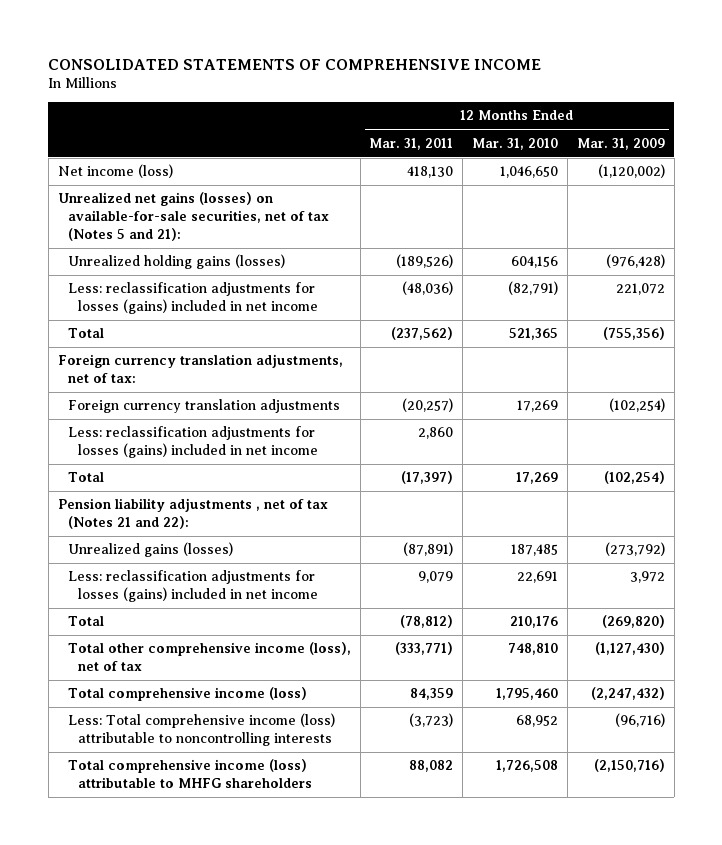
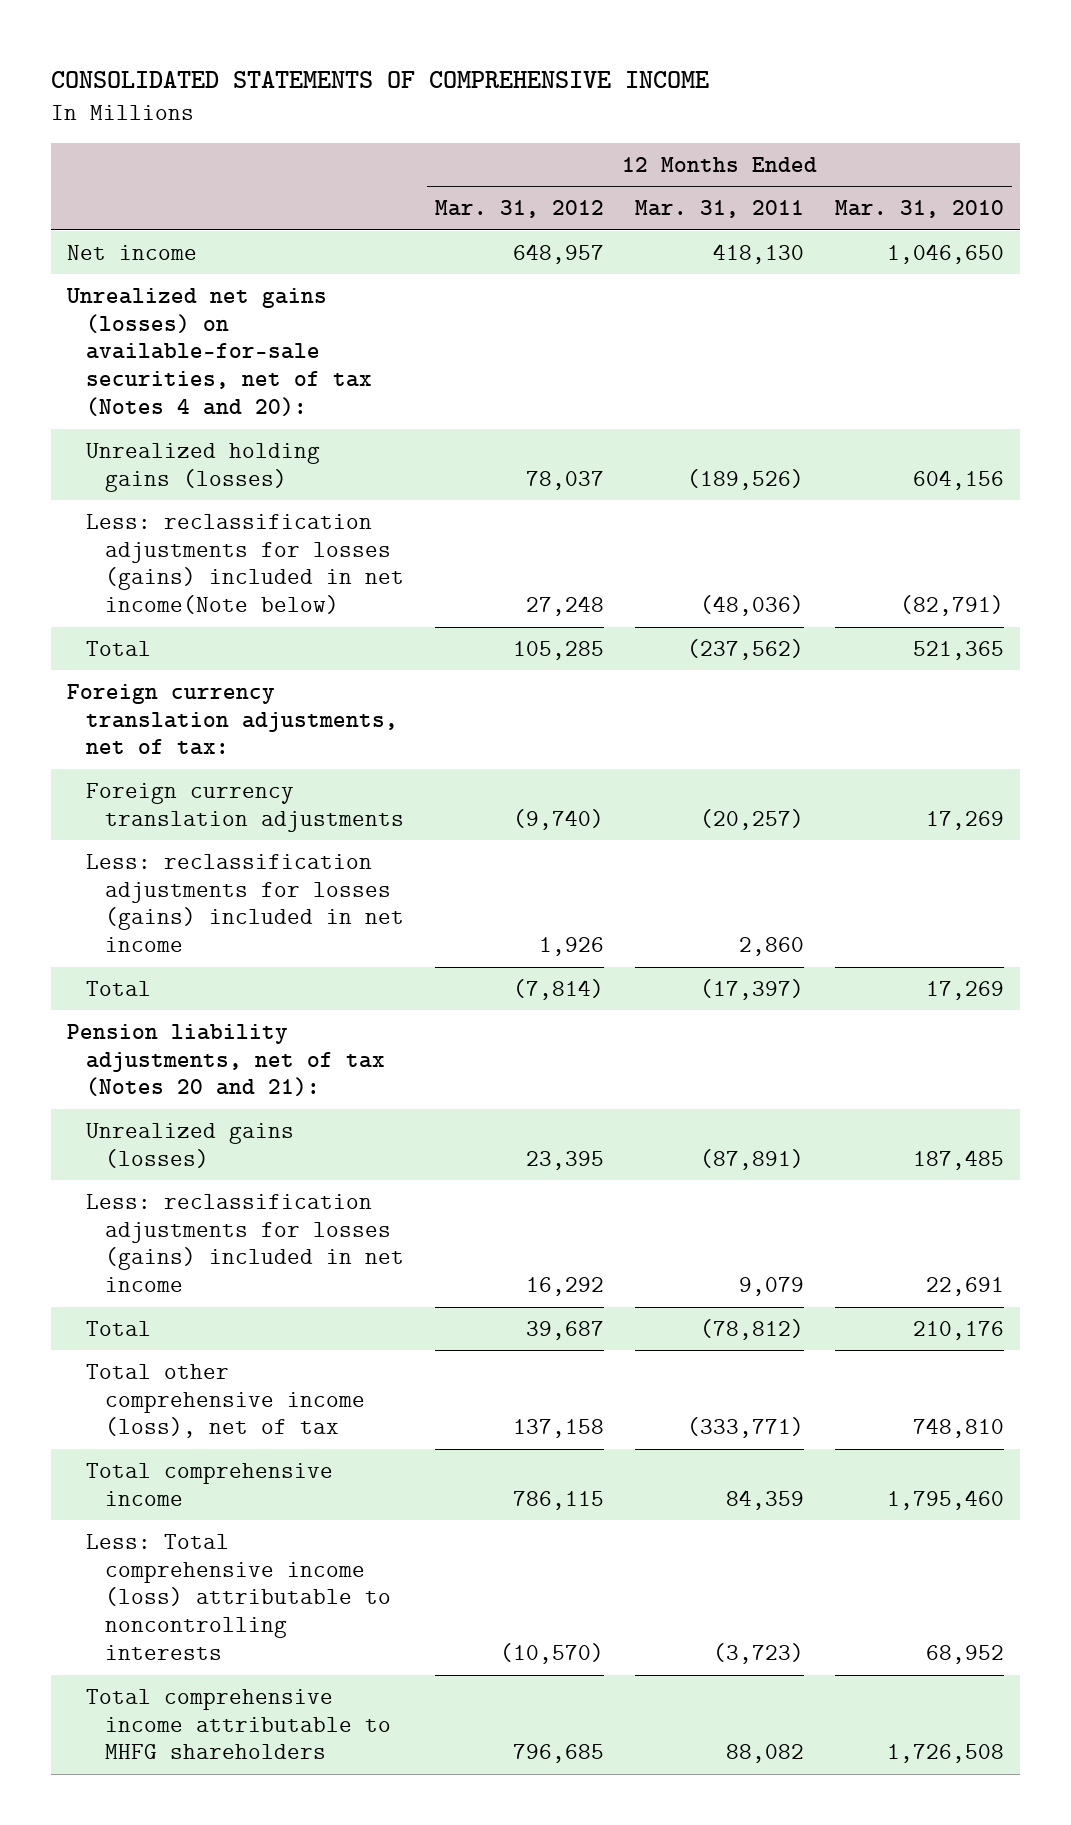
[576,137,665,150] Mar. 31, 2009 -> none
none -> [435,200,605,219] Mar. 31, 2012
[57,164,173,179] Net income (loss) -> [66,244,197,260] Net income
[57,192,329,241] Unrealized net gains (losses) on available-for-sale securities, net of tax (Notes 5 and 21): -> [65,287,372,417] Unrealized net gains (losses) on available-for-sale securities, net of tax (Notes 4 and 20):
[67,282,318,315] Less: reclassification adjustments for losses (gains) included in net income -> [85,513,405,615] Less: reclassification adjustments for losses (gains) included in net income(Note below)
[57,498,328,530] Pension liability adjustments , net of tax (Notes 21 and 22): -> [66,1023,385,1097] Pension liability adjustments, net of tax (Notes 20 and 21):
[67,687,307,702] Total comprehensive income (loss) -> [85,1462,333,1506] Total comprehensive income
[67,759,312,789] Total comprehensive income (loss) attributable to MHFG shareholders -> [85,1688,392,1760] Total comprehensive income attributable to MHFG shareholders

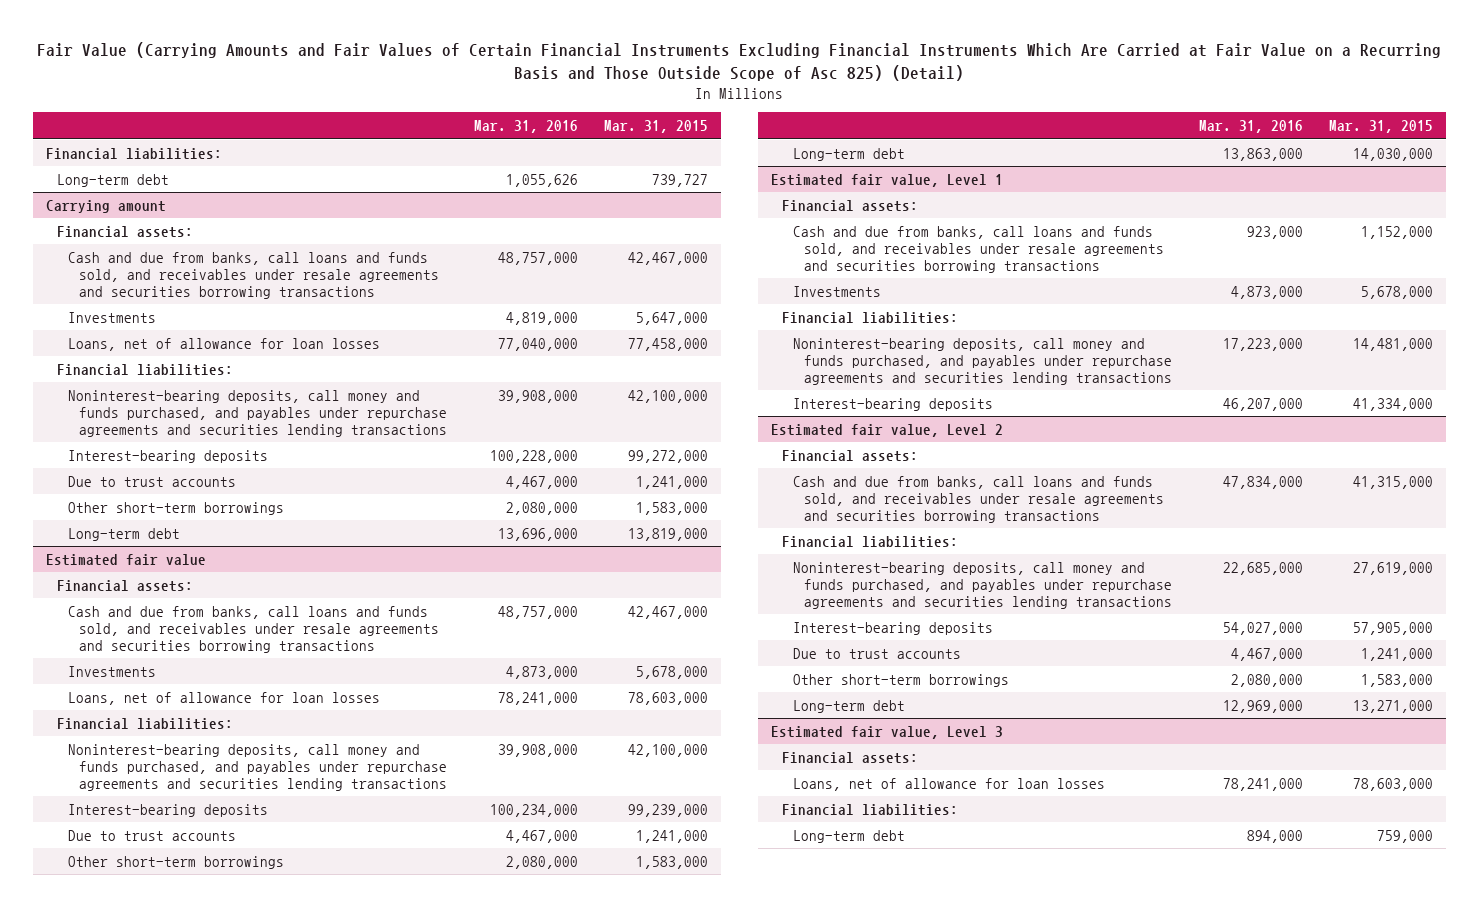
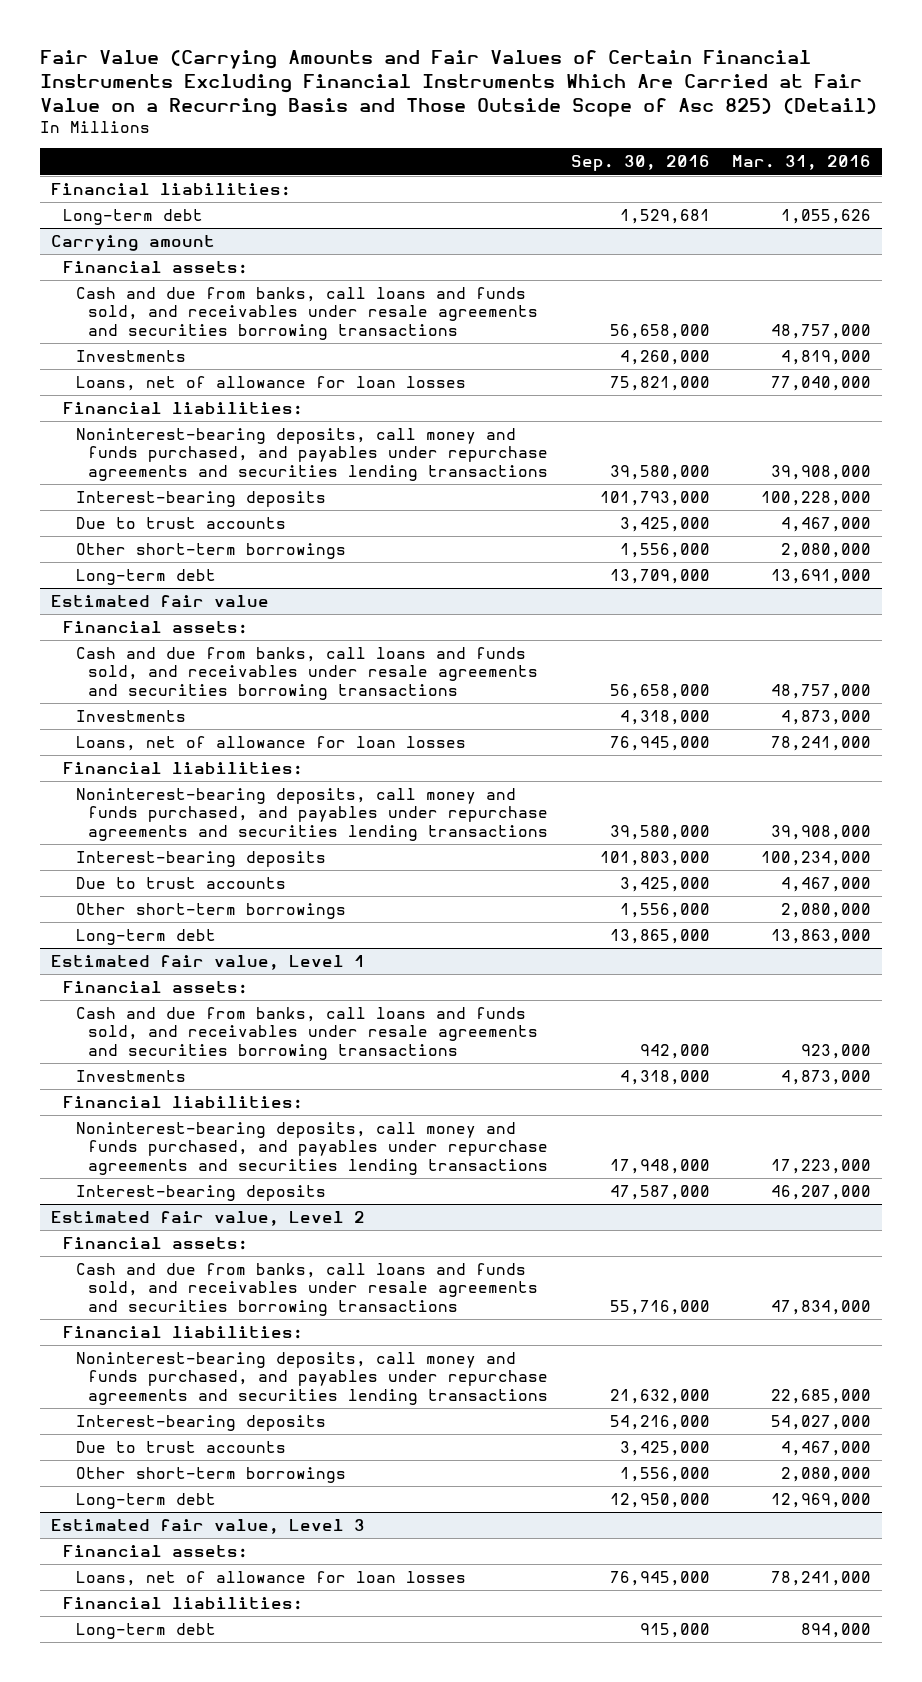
[603,120,708,134] Mar. 31, 2015 -> none
none -> [570,155,710,172] Sep. 30, 2016
[497,527,578,541] 13,696,000 -> [770,569,871,585] 13,691,000

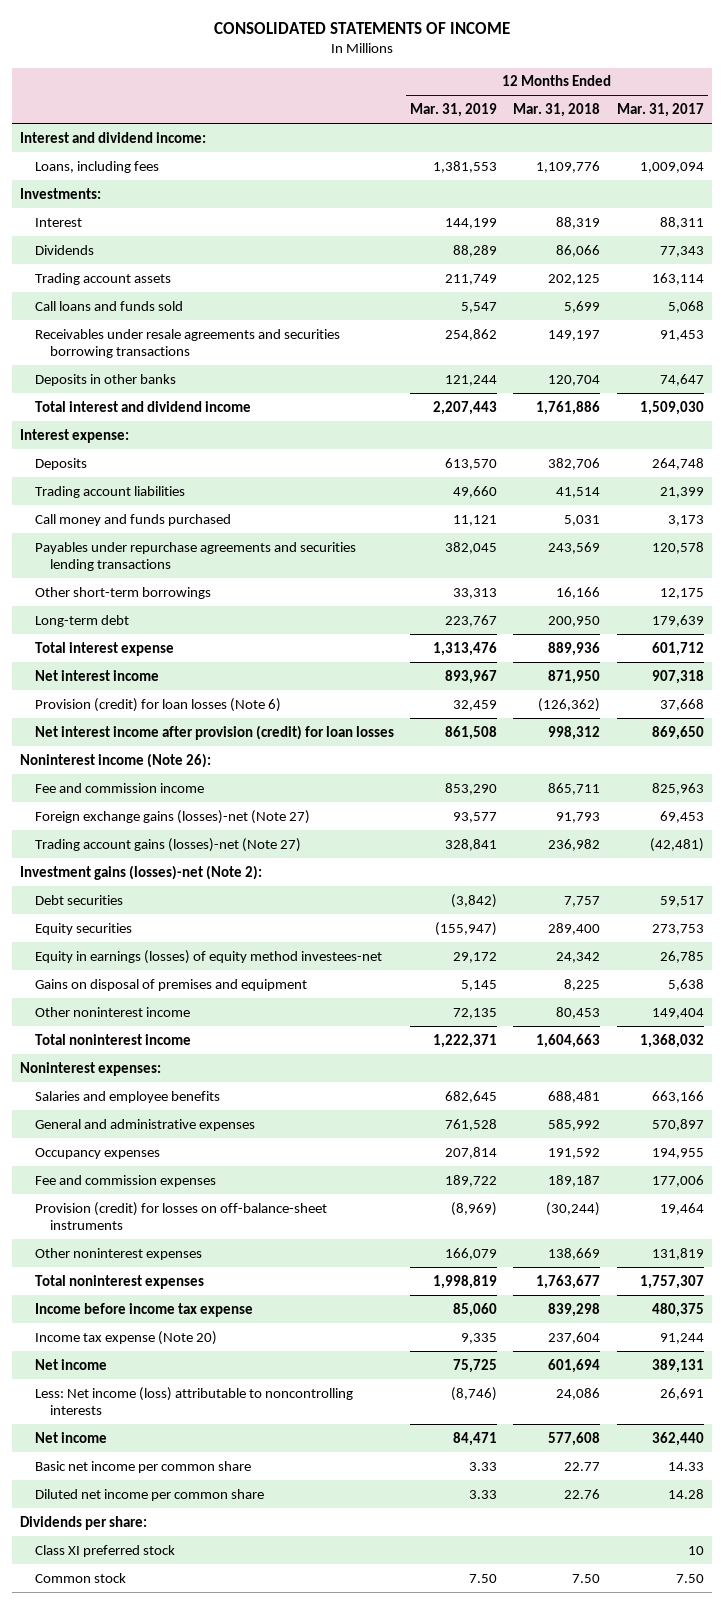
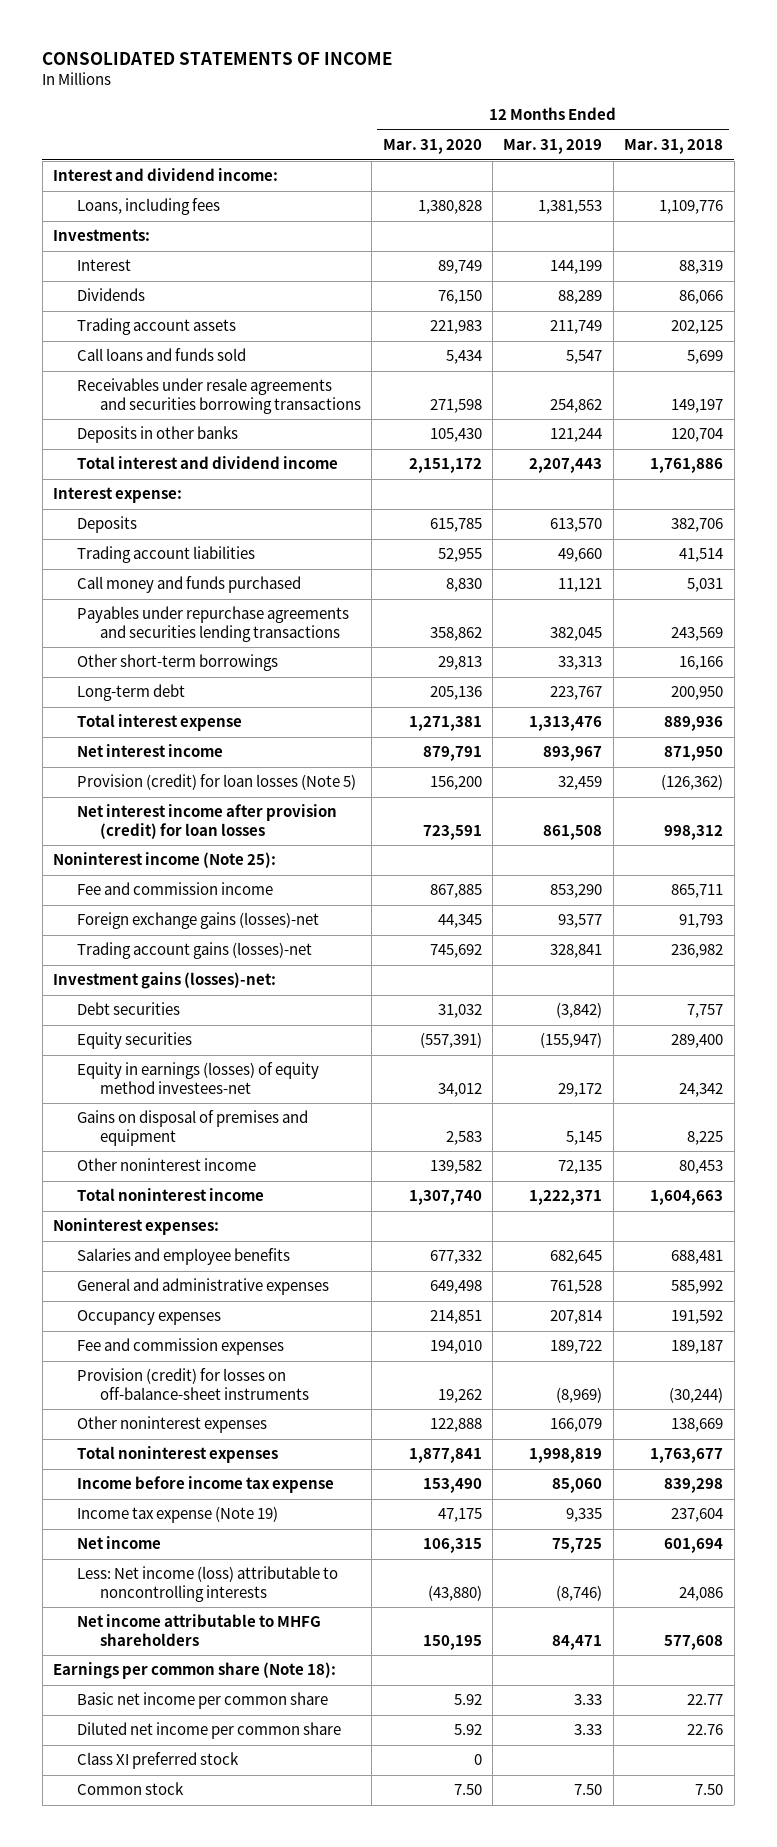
[616,103,704,118] Mar. 31, 2017 -> none
none -> [382,139,482,155] Mar. 31, 2020
[34,697,281,712] Provision (credit) for loan losses (Note 6) -> [76,774,356,791] Provision (credit) for loan losses (Note 5)
[19,752,211,768] Noninterest income (Note 26): -> [53,852,277,869] Noninterest income (Note 25):
[34,809,310,824] Foreign exchange gains (losses)-net (Note 27) -> [76,912,319,930] Foreign exchange gains (losses)-net
[34,837,301,852] Trading account gains (losses)-net (Note 27) -> [76,942,312,960] Trading account gains (losses)-net
[19,864,262,880] Investment gains (losses)-net (Note 2): -> [53,972,277,990] Investment gains (losses)-net:
[34,1330,217,1345] Income tax expense (Note 20) -> [76,1506,278,1524] Income tax expense (Note 19)
[34,1431,107,1443] Net income -> [76,1614,321,1646] Net income attributable to MHFG shareholders
none -> [53,1662,337,1680] Earnings per common share (Note 18):
[19,1515,147,1530] Dividends per share: -> none

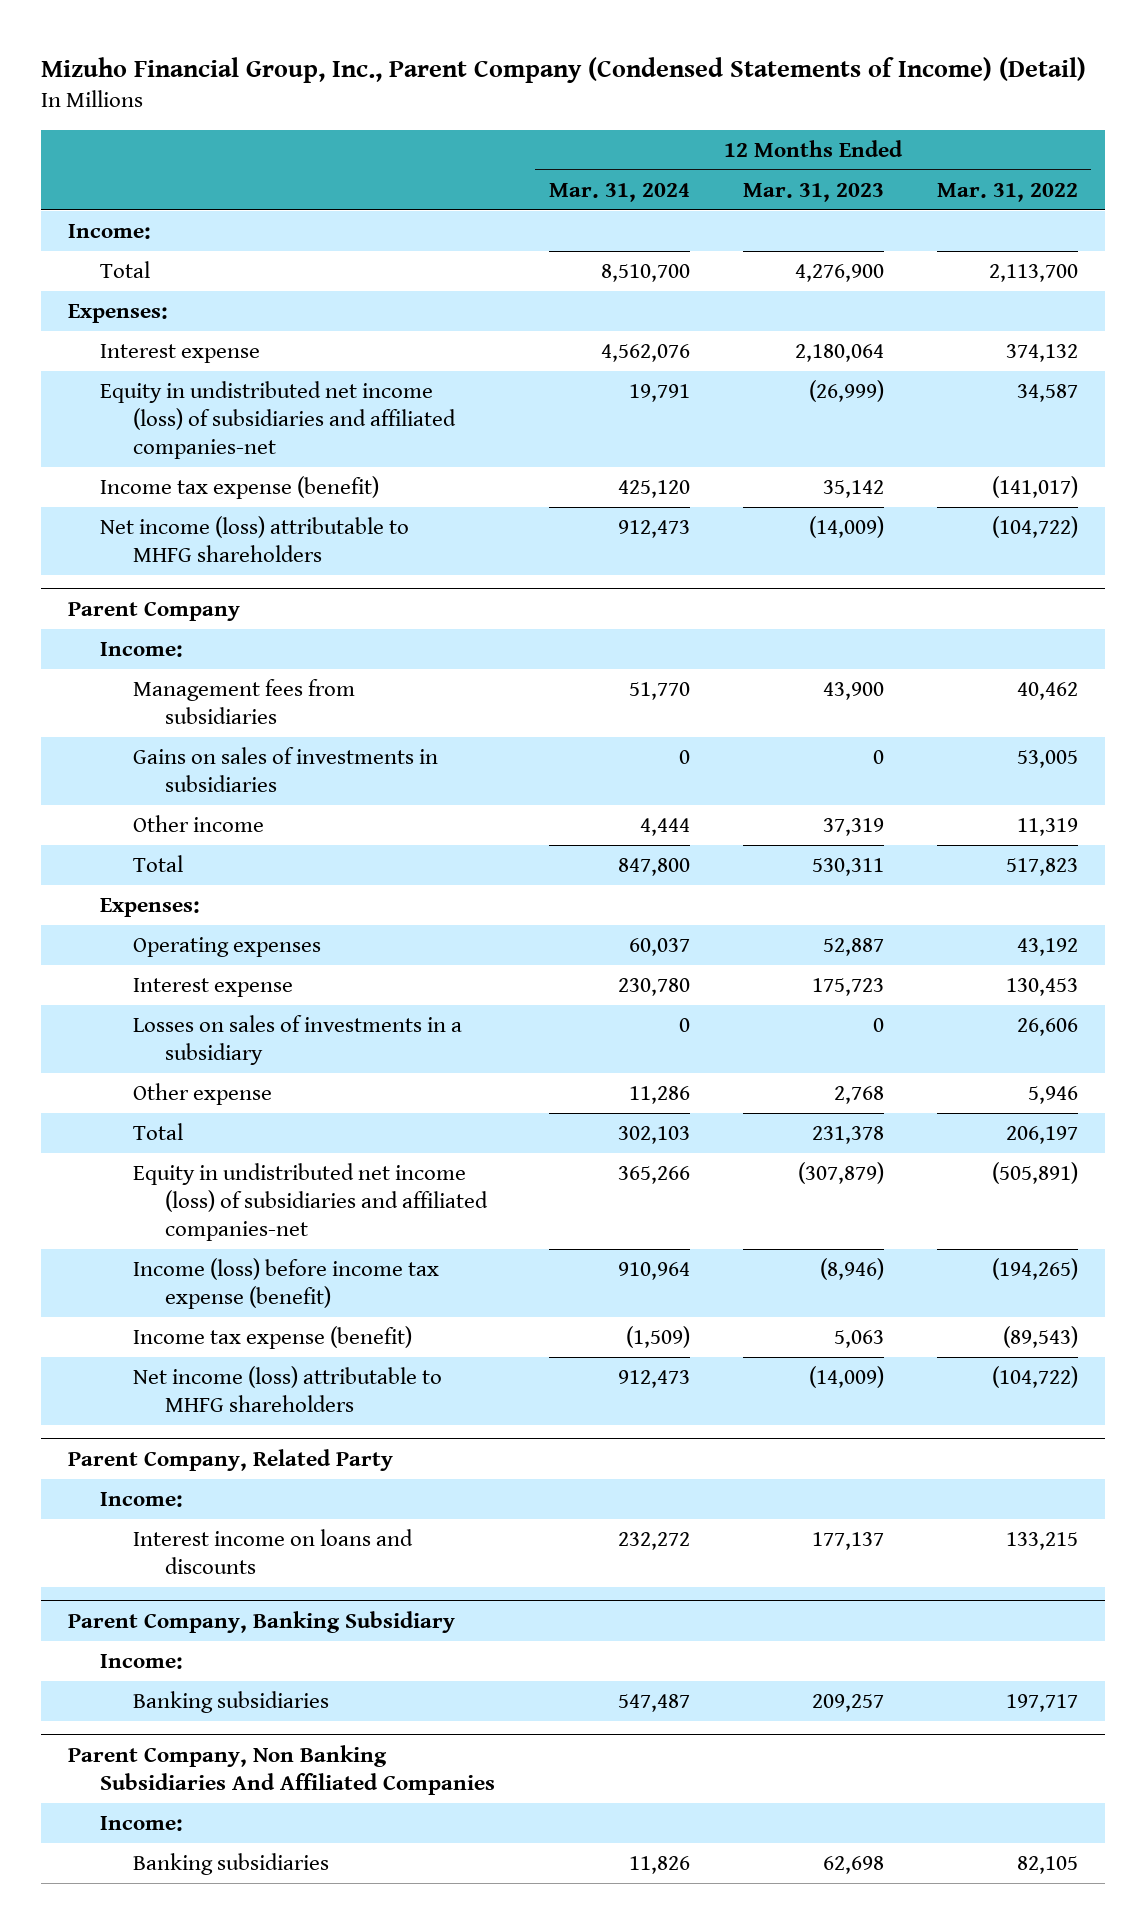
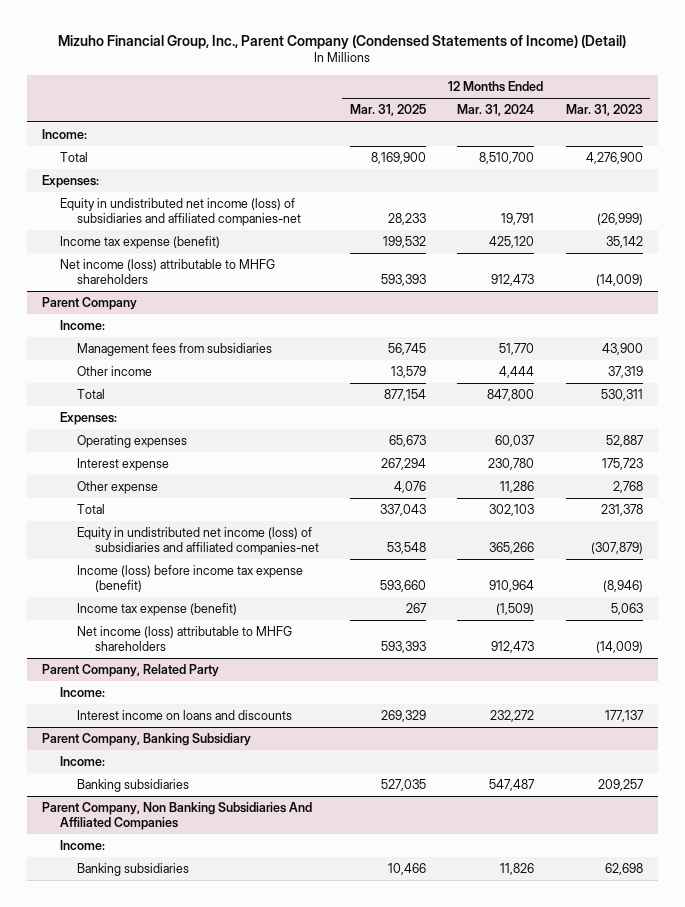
[936,182,1078,202] Mar. 31, 2022 -> none
none -> [349,104,426,117] Mar. 31, 2025
[100,343,261,363] Interest expense -> none
[132,746,438,792] Gains on sales of investments in subsidiaries -> none
[132,1014,462,1065] Losses on sales of investments in a subsidiary -> none

